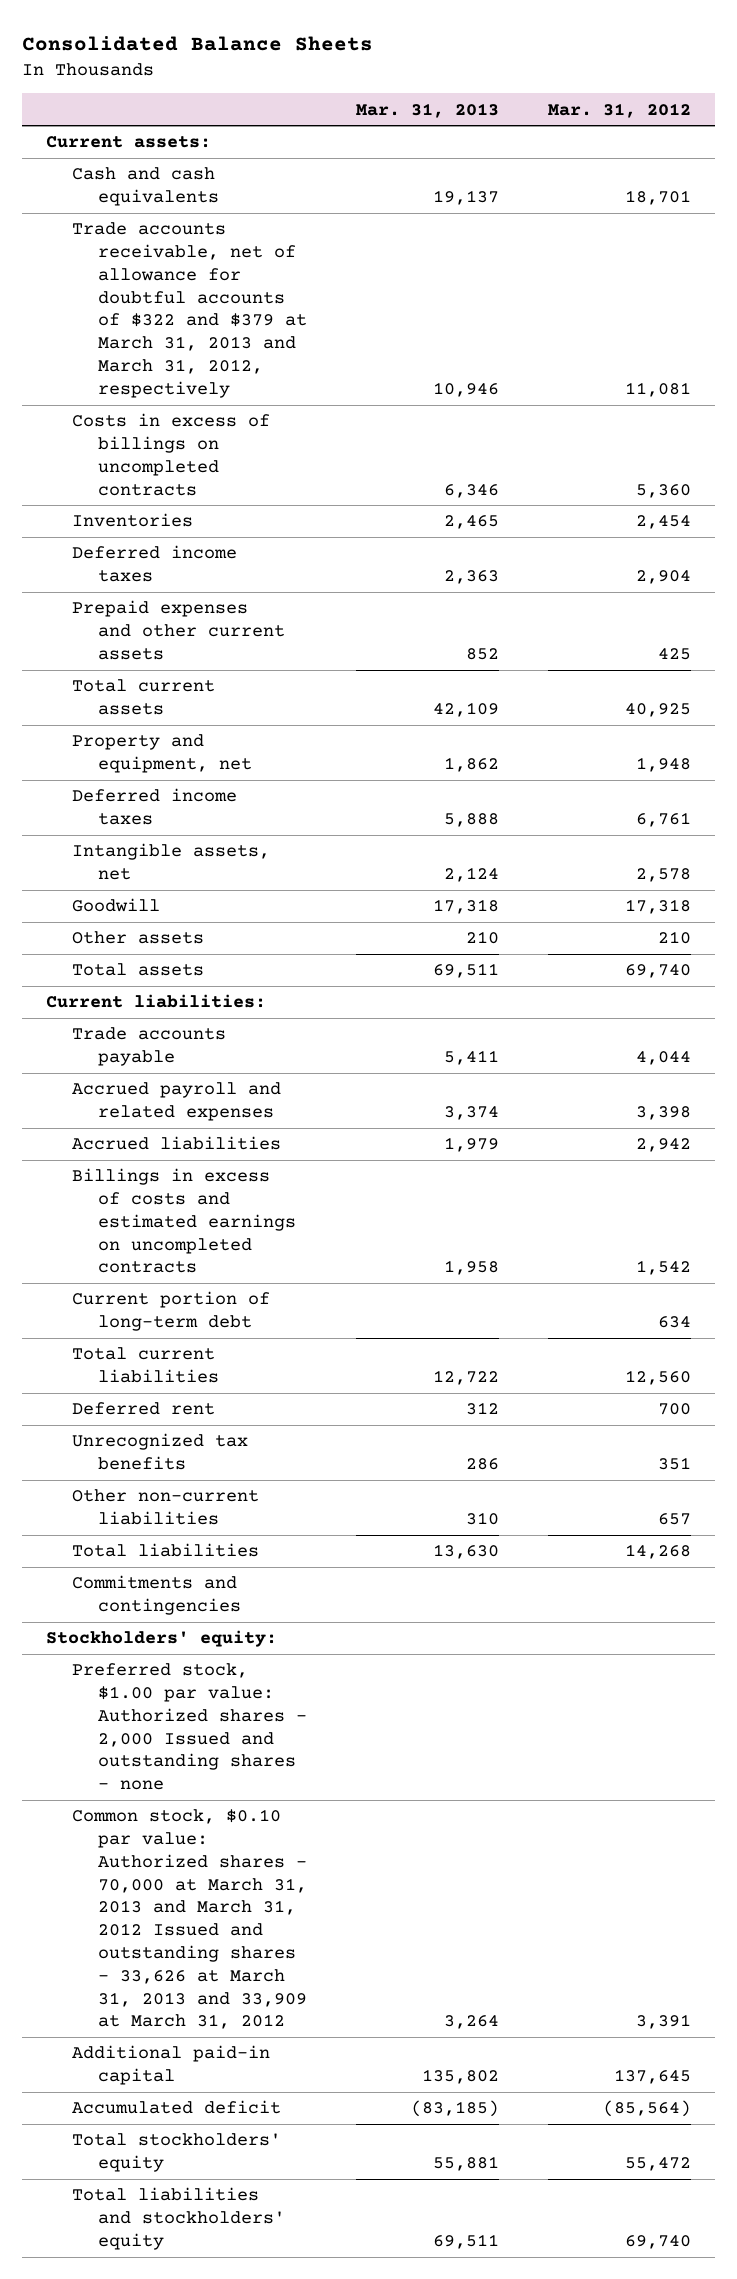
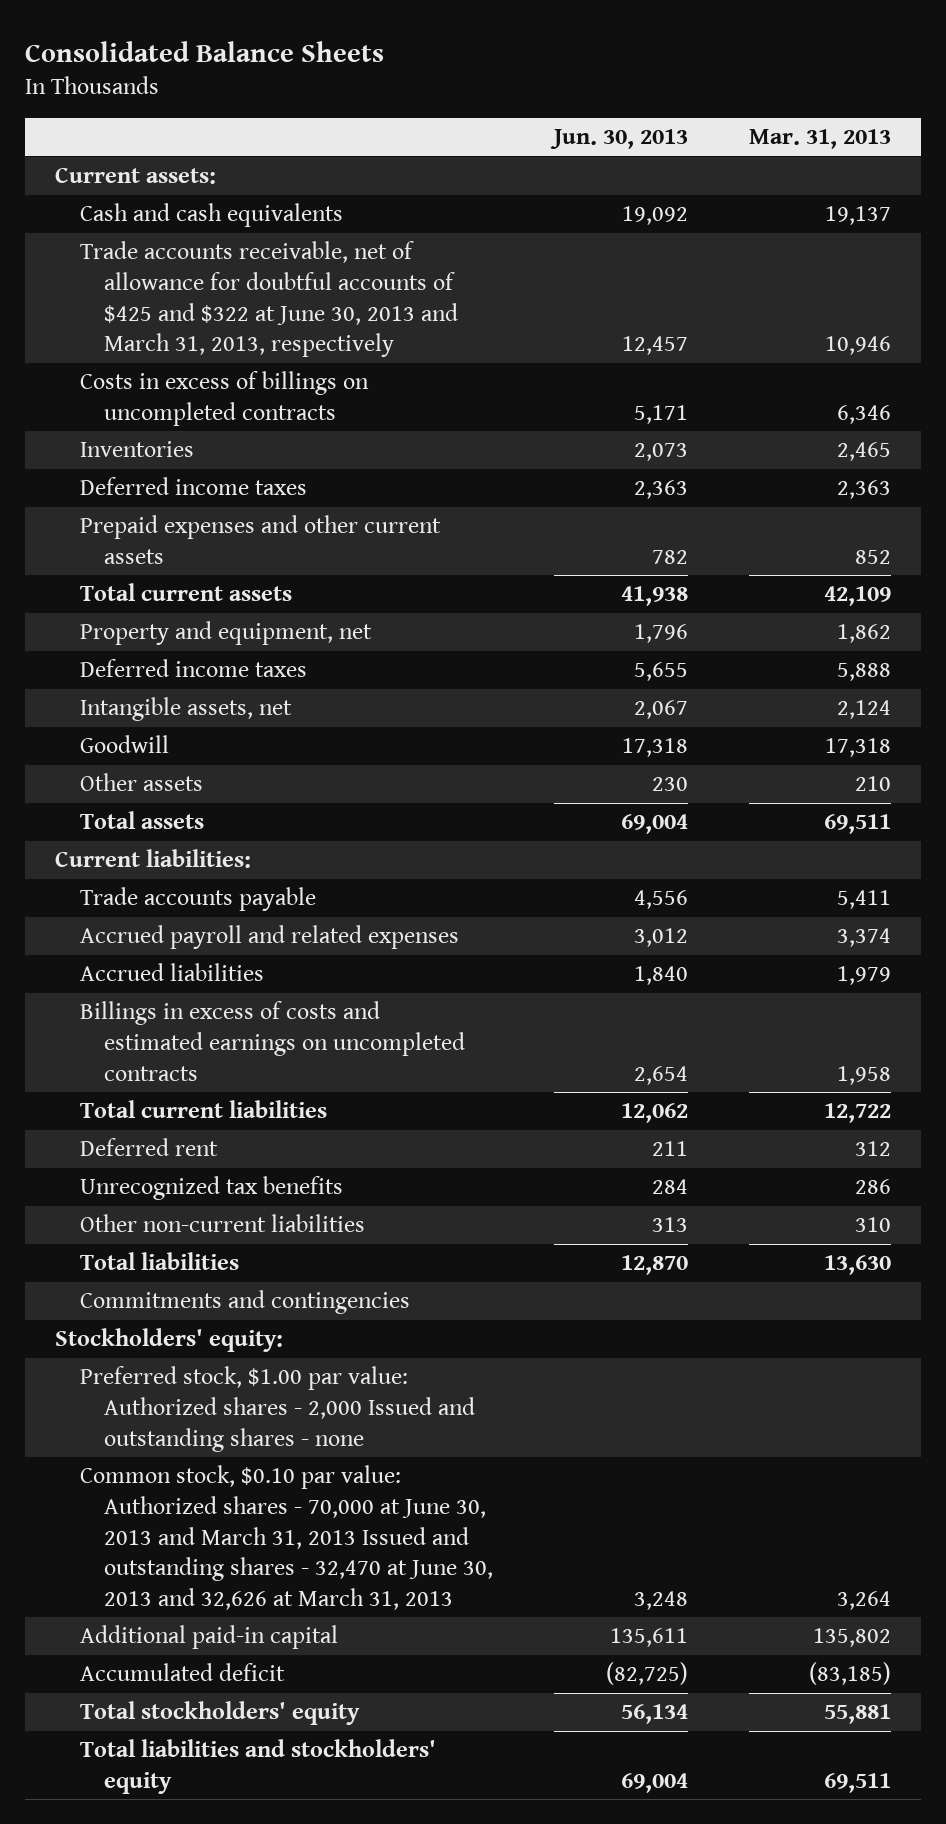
[547,102,691,118] Mar. 31, 2012 -> none
none -> [549,129,688,150] Jun. 30, 2013
[71,222,307,398] Trade accounts receivable, net of allowance for doubtful accounts of $322 and $379 at March 31, 2013 and March 31, 2012, respectively -> [79,241,459,358] Trade accounts receivable, net of allowance for doubtful accounts of $425 and $322 at June 30, 2013 and March 31, 2013, respectively
[71,1291,270,1332] Current portion of long-term debt -> none
[71,1809,307,2030] Common stock, $0.10 par value: Authorized shares - 70,000 at March 31, 2013 and March 31, 2012 Issued and outstanding shares - 33,626 at March 31, 2013 and 33,909 at March 31, 2012 -> [79,1465,494,1610] Common stock, $0.10 par value: Authorized shares - 70,000 at June 30, 2013 and March 31, 2013 Issued and outstanding shares - 32,470 at June 30, 2013 and 32,626 at March 31, 2013

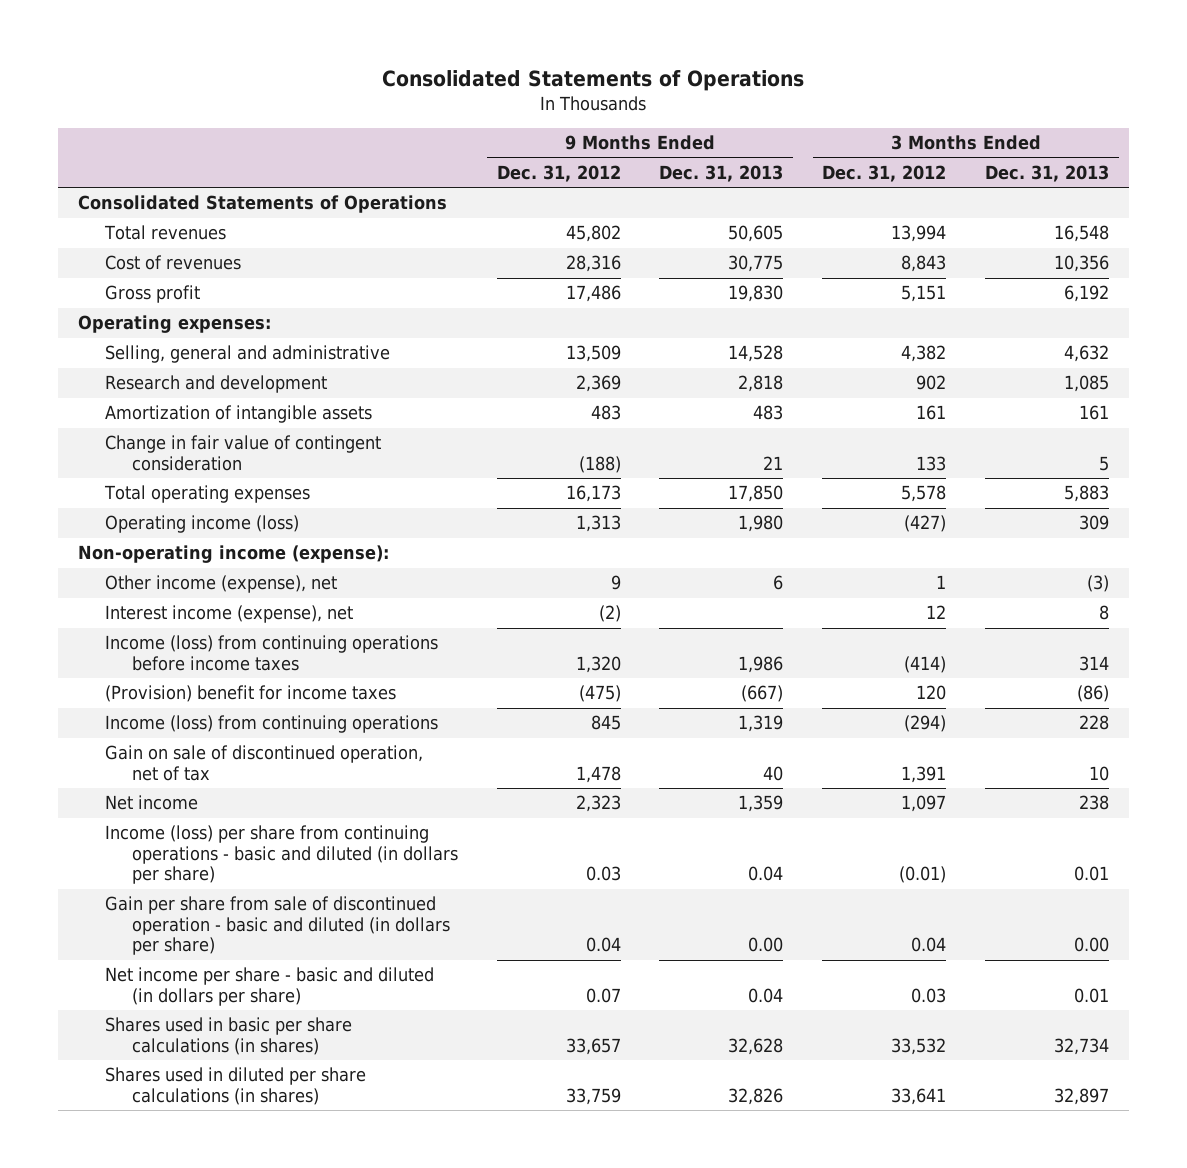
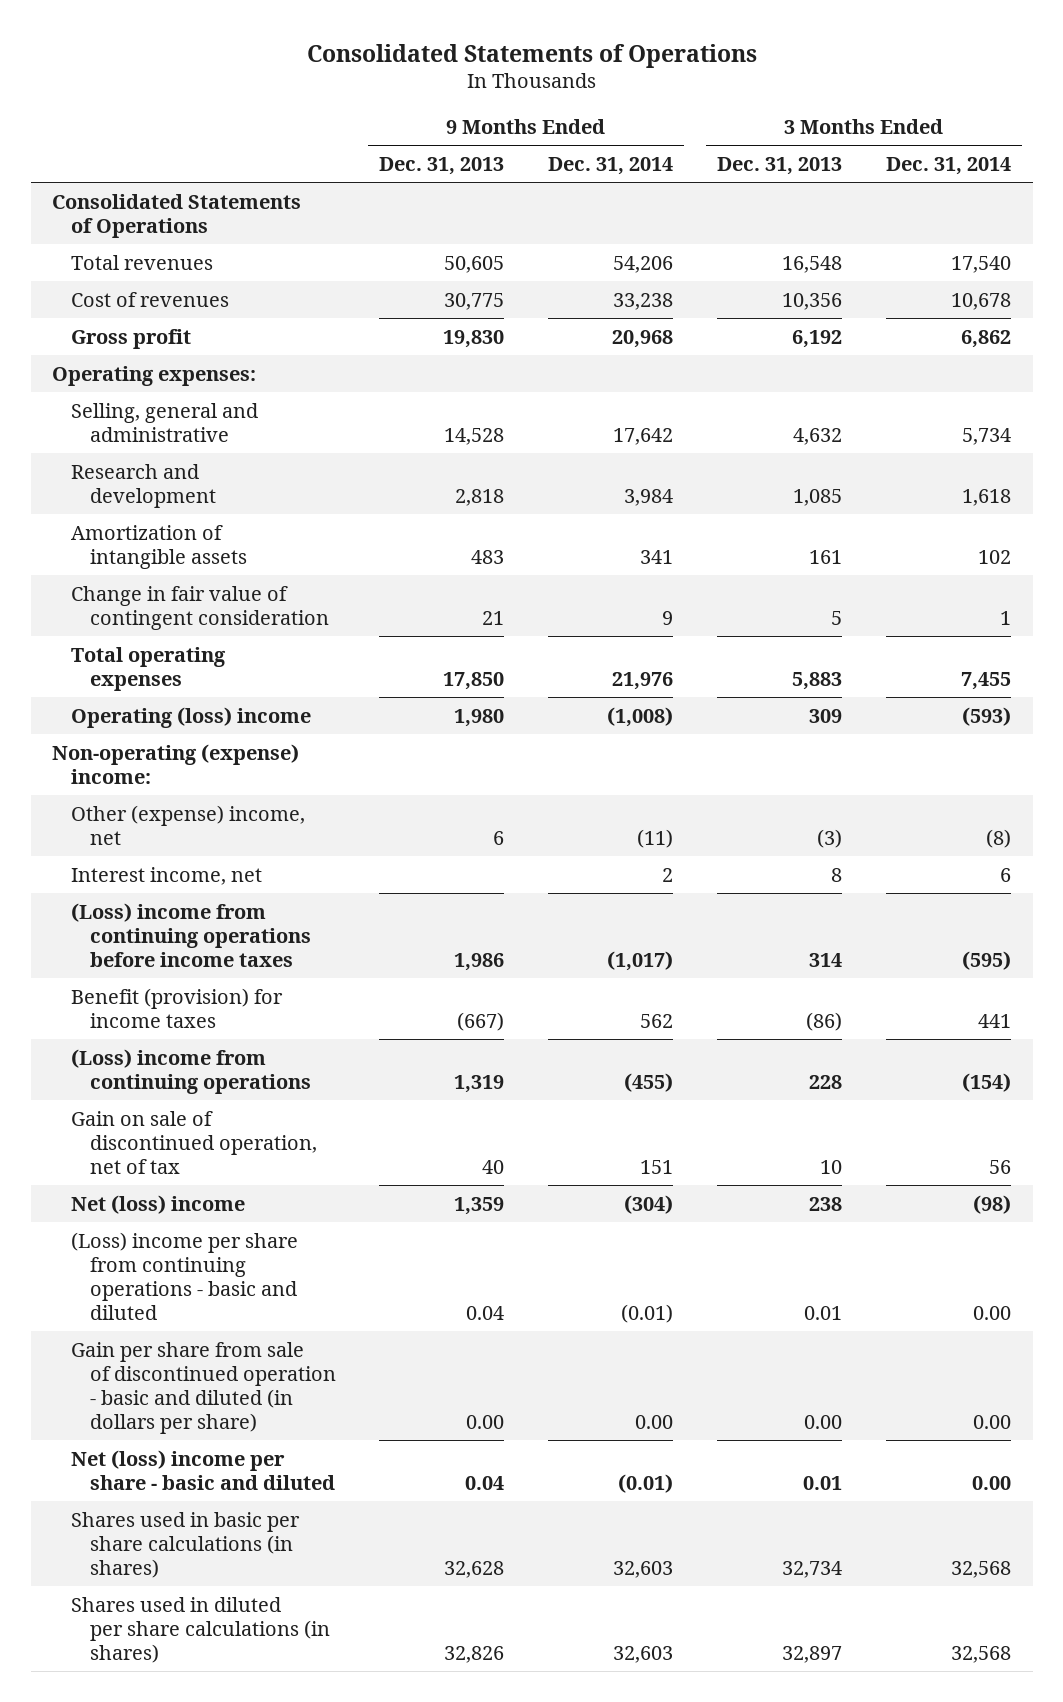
[496,164,621,182] Dec. 31, 2012 -> none
[822,164,947,182] Dec. 31, 2012 -> none
none -> [548,157,674,176] Dec. 31, 2014
none -> [885,157,1011,176] Dec. 31, 2014
[104,515,299,534] Operating income (loss) -> [71,706,312,728] Operating (loss) income
[77,545,389,564] Non-operating income (expense): -> [52,743,300,784] Non-operating (expense) income:
[104,575,337,594] Other income (expense), net -> [71,804,306,845] Other (expense) income, net
[104,605,353,624] Interest income (expense), net -> [71,866,263,885] Interest income, net
[104,635,438,671] Income (loss) from continuing operations before income taxes -> [71,902,311,967] (Loss) income from continuing operations before income taxes
[104,685,396,703] (Provision) benefit for income taxes -> [71,987,284,1028] Benefit (provision) for income taxes
[104,715,438,734] Income (loss) from continuing operations -> [71,1048,311,1094] (Loss) income from continuing operations
[104,795,198,811] Net income -> [71,1194,246,1214] Net (loss) income
[104,825,458,885] Income (loss) per share from continuing operations - basic and diluted (in dollars per share) -> [71,1231,299,1320] (Loss) income per share from continuing operations - basic and diluted
[104,967,434,1006] Net income per share - basic and diluted (in dollars per share) -> [71,1449,335,1490] Net (loss) income per share - basic and diluted

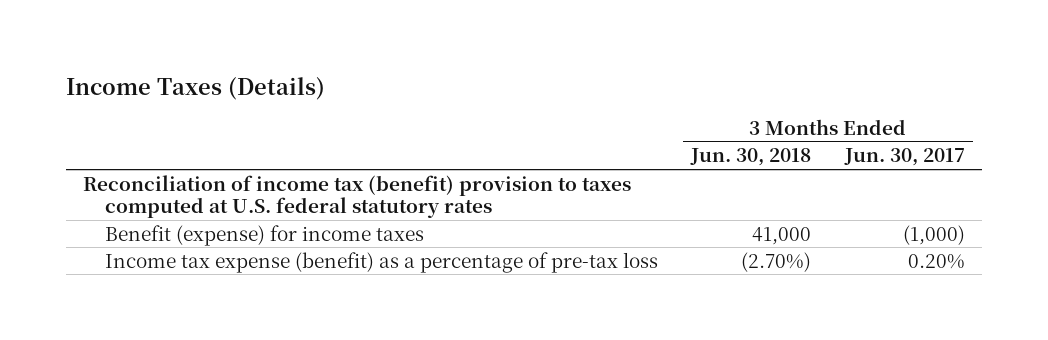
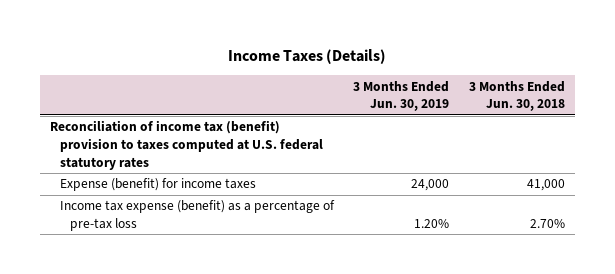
[843,148,965,167] Jun. 30, 2017 -> none
none -> [353,80,450,112] 3 Months Ended Jun. 30, 2019
[104,224,424,246] Benefit (expense) for income taxes -> [59,178,256,192] Expense (benefit) for income taxes
[741,251,812,272] (2.70%) -> [529,219,565,229] 2.70%

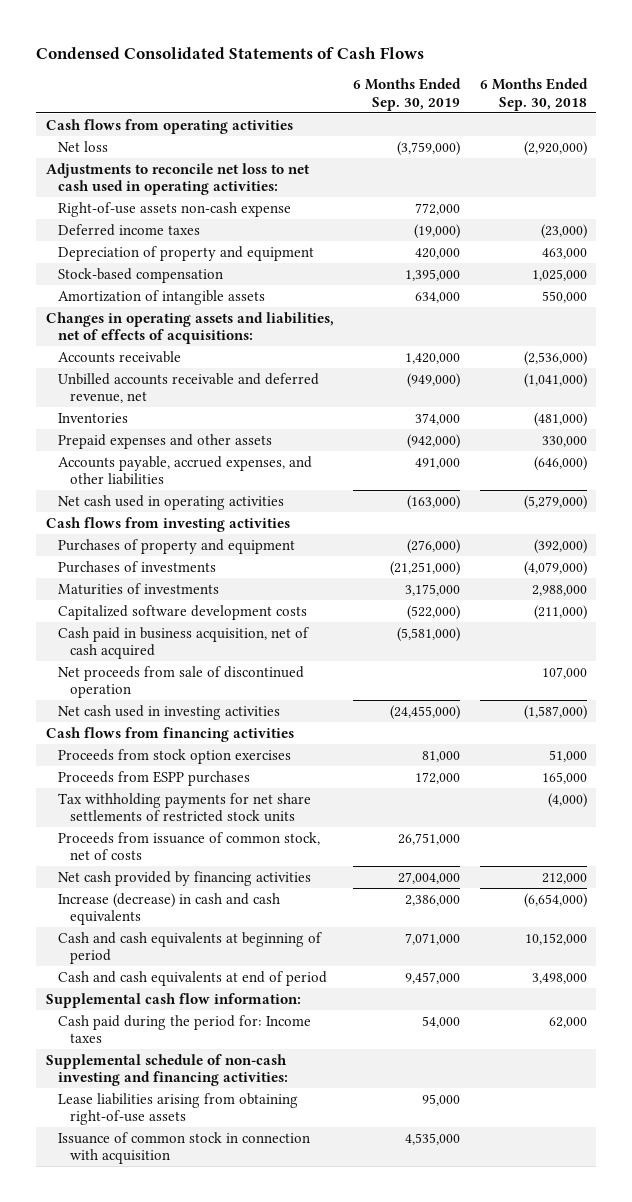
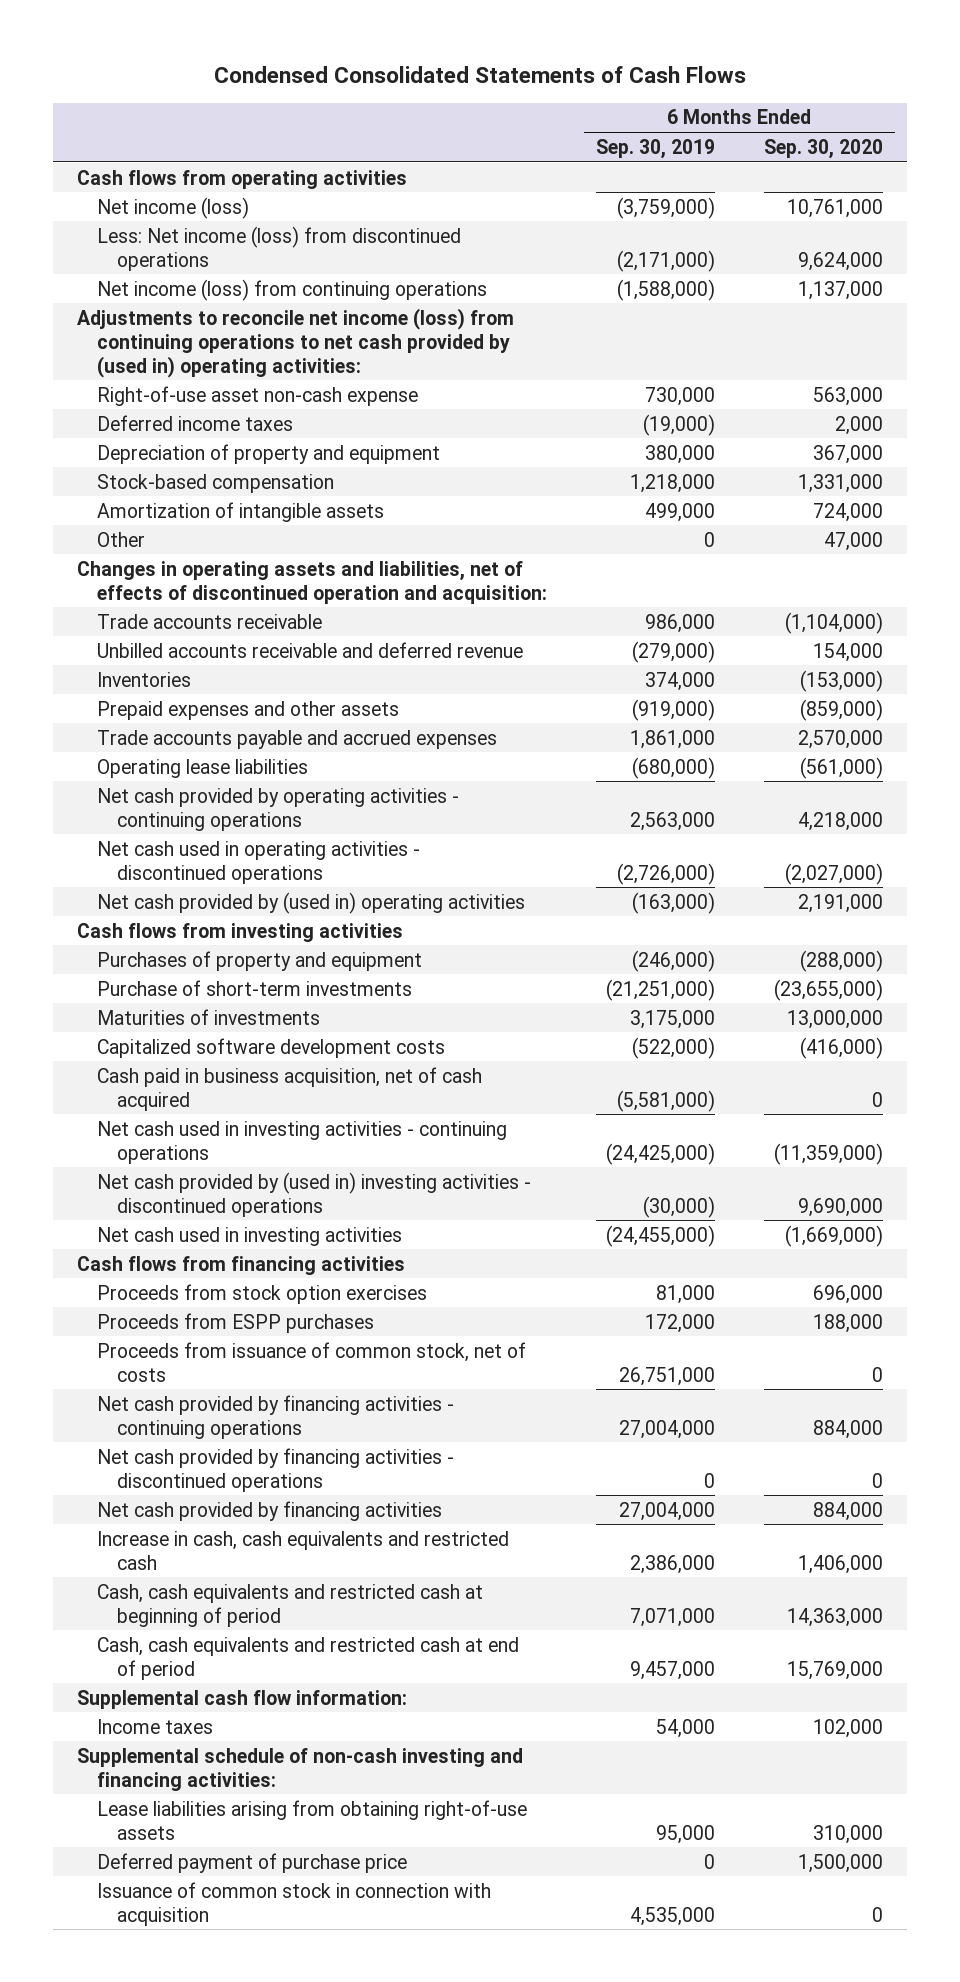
[479,78,588,111] 6 Months Ended Sep. 30, 2018 -> none
none -> [763,138,883,159] Sep. 30, 2020
[57,140,108,152] Net loss -> [97,196,250,219] Net income (loss)
none -> [97,225,462,271] Less: Net income (loss) from discontinued operations
none -> [97,278,488,301] Net income (loss) from continuing operations
[45,162,310,195] Adjustments to reconcile net loss to net cash used in operating activities: -> [77,307,515,378] Adjustments to reconcile net income (loss) from continuing operations to net cash provided by (used in) operating activities:
[57,201,291,217] Right-of-use assets non-cash expense -> [97,385,419,406] Right-of-use asset non-cash expense
[415,202,461,215] 772,000 -> [644,386,715,406] 730,000
[415,247,461,259] 420,000 -> [644,444,715,464] 380,000
[405,268,461,281] 1,395,000 -> [629,473,715,493] 1,218,000
[415,291,461,303] 634,000 -> [644,502,715,522] 499,000
none -> [97,531,146,547] Other
[45,311,334,344] Changes in operating assets and liabilities, net of effects of acquisitions: -> [77,560,548,604] Changes in operating assets and liabilities, net of effects of discontinued operation and acquisition:
[57,350,181,363] Accounts receivable -> [97,613,323,629] Trade accounts receivable
[405,352,461,364] 1,420,000 -> [644,613,715,633] 986,000
[57,372,319,403] Unbilled accounts receivable and deferred revenue, net -> [97,641,524,658] Unbilled accounts receivable and deferred revenue
[407,372,461,388] (949,000) -> [631,640,715,663] (279,000)
[407,433,461,449] (942,000) -> [631,698,715,721] (919,000)
[57,455,312,485] Accounts payable, accrued expenses, and other liabilities -> [97,729,498,749] Trade accounts payable and accrued expenses
[415,457,461,469] 491,000 -> [629,729,715,749] 1,861,000
none -> [97,758,309,778] Operating lease liabilities
none -> [97,787,460,831] Net cash provided by operating activities - continuing operations
none -> [97,840,421,884] Net cash used in operating activities - discontinued operations
[57,494,284,510] Net cash used in operating activities -> [97,891,526,914] Net cash provided by (used in) operating activities
[407,538,461,554] (276,000) -> [631,949,715,972] (246,000)
[57,560,216,573] Purchases of investments -> [97,979,413,996] Purchase of short-term investments
[57,665,304,698] Net proceeds from sale of discontinued operation -> none
none -> [97,1120,508,1164] Net cash used in investing activities - continuing operations
none -> [97,1171,532,1217] Net cash provided by (used in) investing activities - discontinued operations
[57,792,311,822] Tax withholding payments for net share settlements of restricted stock units -> none
none -> [97,1394,455,1439] Net cash provided by financing activities - continuing operations
none -> [97,1447,455,1492] Net cash provided by financing activities - discontinued operations
[57,892,280,925] Increase (decrease) in cash and cash equivalents -> [97,1530,510,1570] Increase in cash, cash equivalents and restricted cash
[57,931,322,964] Cash and cash equivalents at beginning of period -> [97,1583,484,1627] Cash, cash equivalents and restricted cash at beginning of period
[57,970,327,986] Cash and cash equivalents at end of period -> [97,1636,520,1680] Cash, cash equivalents and restricted cash at end of period
[57,1014,311,1043] Cash paid during the period for: Income taxes -> [97,1718,214,1734] Income taxes
none -> [97,1852,408,1873] Deferred payment of purchase price

